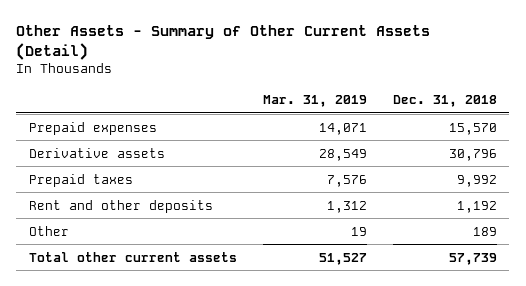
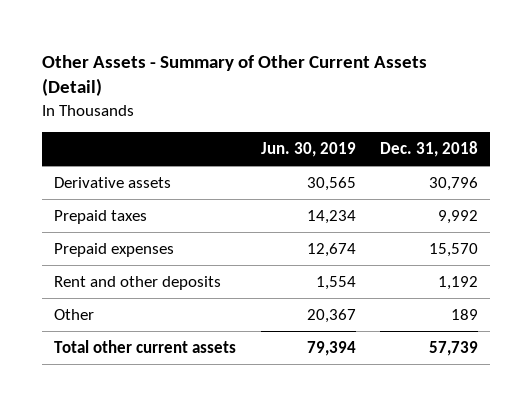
[262,95,367,108] Mar. 31, 2019 -> none
none -> [260,142,356,158] Jun. 30, 2019
[29,121,158,135] Prepaid expenses -> [54,242,175,257] Prepaid expenses

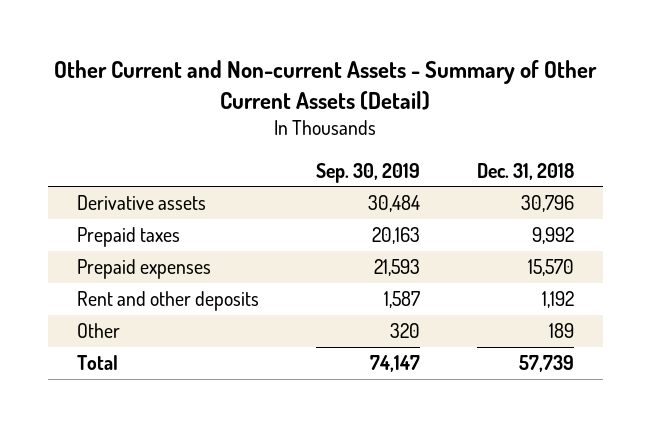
[42,54,428,97] Other Assets - Summary of Other Current Assets (Detail) -> [54,60,598,110] Other Current and Non-current Assets - Summary of Other Current Assets (Detail)
[260,142,356,158] Jun. 30, 2019 -> none
none -> [315,162,420,183] Sep. 30, 2019
[54,339,237,353] Total other current assets -> [76,354,118,370] Total

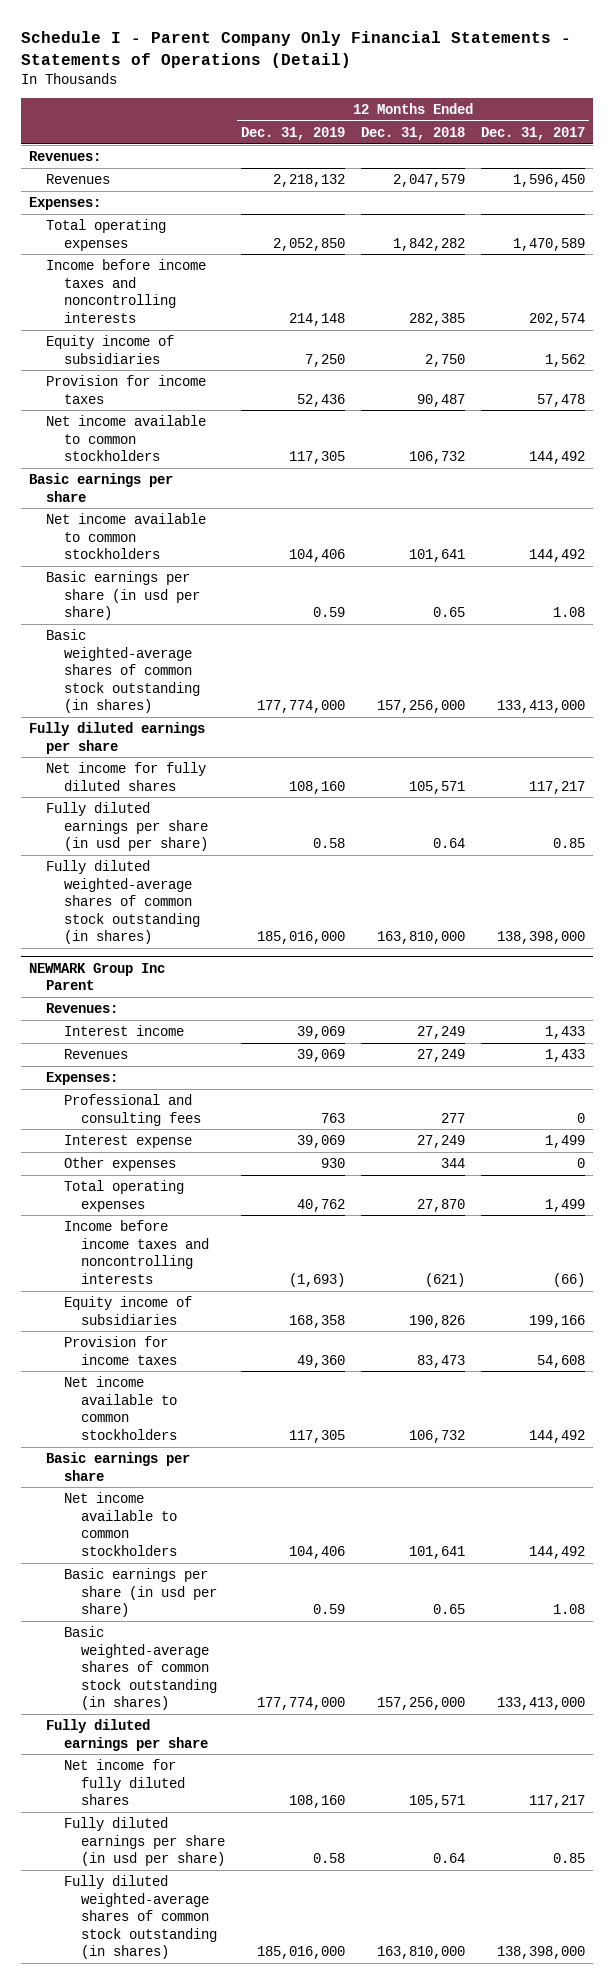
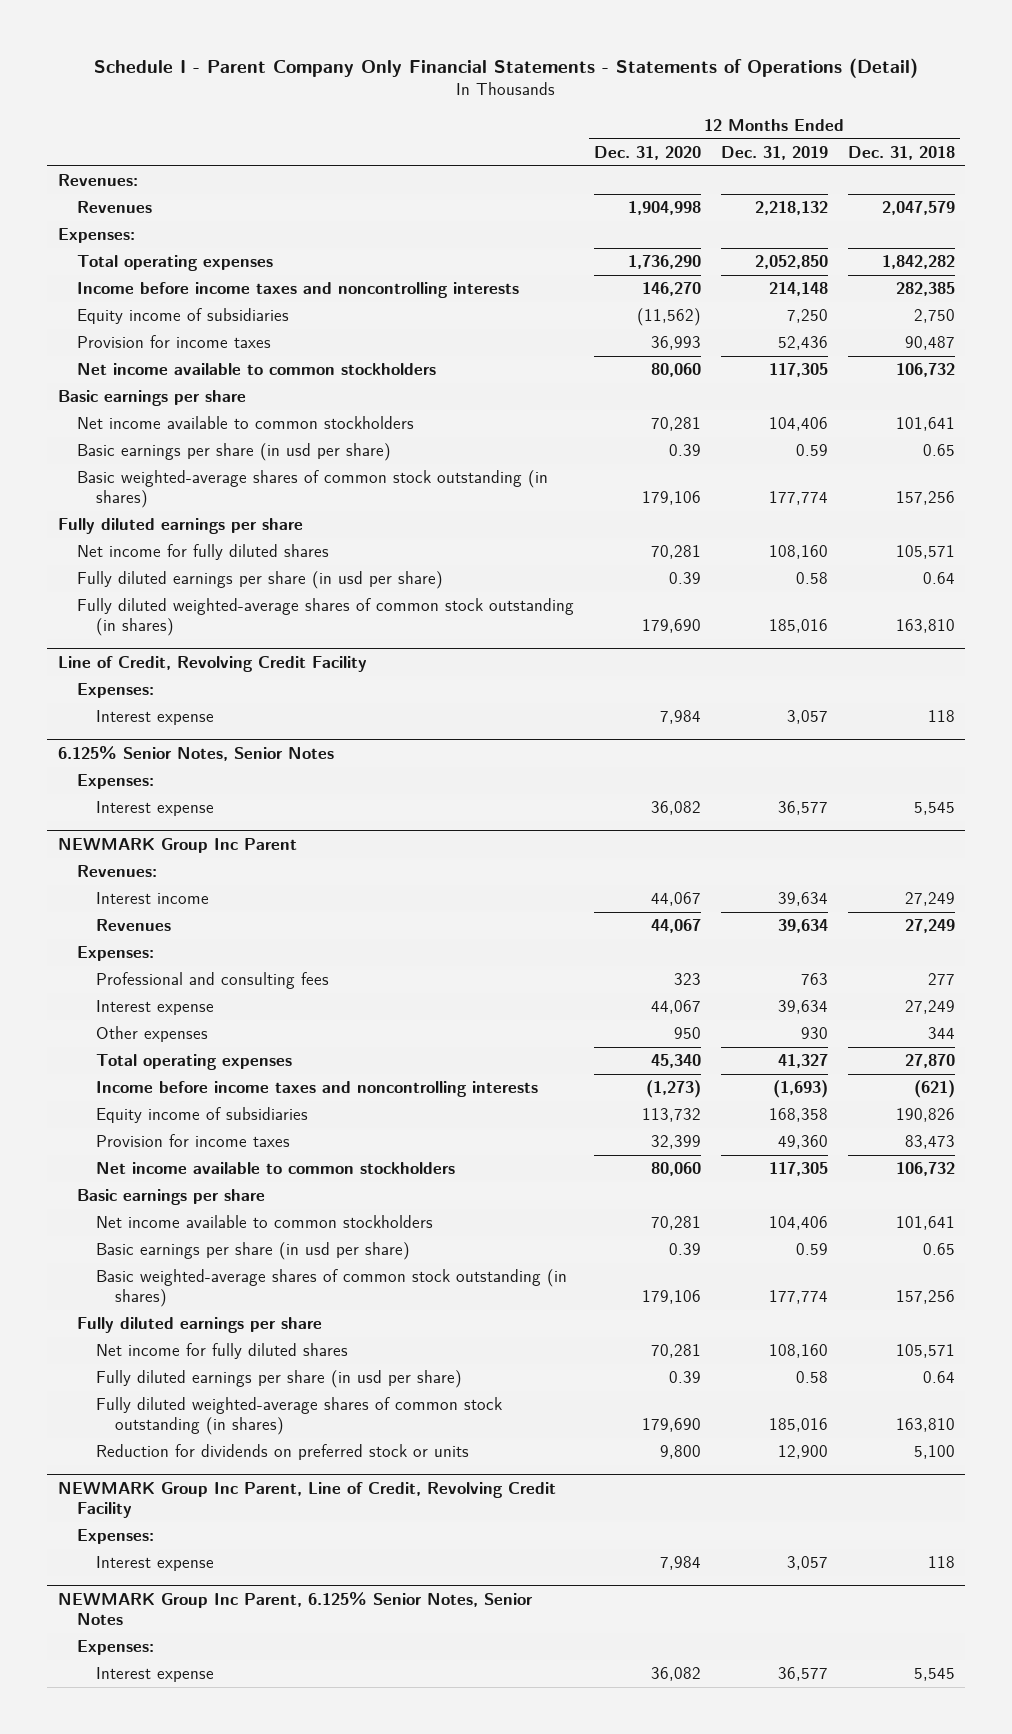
[480,126,585,140] Dec. 31, 2017 -> none
none -> [593,145,701,160] Dec. 31, 2020
[256,700,345,714] 177,774,000 -> [768,491,828,506] 177,774
[376,700,465,714] 157,256,000 -> [895,491,955,506] 157,256
[256,931,345,945] 185,016,000 -> [768,619,828,634] 185,016
[376,931,465,945] 163,810,000 -> [895,619,955,634] 163,810
none -> [57,656,367,673] Line of Credit, Revolving Credit Facility
none -> [76,683,154,699] Expenses:
none -> [95,710,214,726] Interest expense
none -> [57,746,334,762] 6.125% Senior Notes, Senior Notes
none -> [76,774,154,790] Expenses:
none -> [95,801,214,817] Interest expense
[296,1026,345,1040] 39,069 -> [777,892,828,907] 39,634
[296,1049,345,1063] 39,069 -> [777,919,828,934] 39,634
[296,1135,345,1149] 39,069 -> [777,1000,828,1015] 39,634
[296,1198,345,1212] 40,762 -> [777,1054,828,1069] 41,327
[256,1697,345,1711] 177,774,000 -> [768,1290,828,1305] 177,774
[376,1697,465,1711] 157,256,000 -> [895,1290,955,1305] 157,256
[256,1946,345,1960] 185,016,000 -> [768,1418,828,1433] 185,016
[376,1946,465,1960] 163,810,000 -> [895,1418,955,1433] 163,810
none -> [95,1444,469,1461] Reduction for dividends on preferred stock or units
none -> [57,1482,556,1518] NEWMARK Group Inc Parent, Line of Credit, Revolving Credit Facility
none -> [76,1529,154,1545] Expenses:
none -> [95,1556,214,1572] Interest expense
none -> [57,1592,533,1625] NEWMARK Group Inc Parent, 6.125% Senior Notes, Senior Notes
none -> [76,1640,154,1656] Expenses:
none -> [95,1667,214,1683] Interest expense

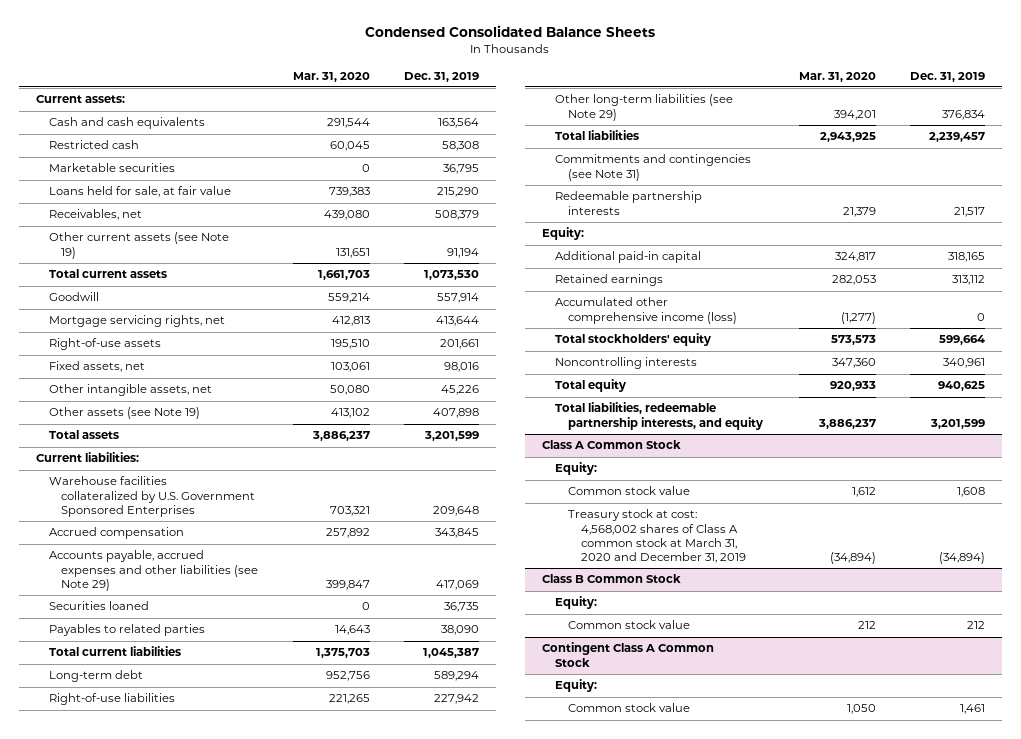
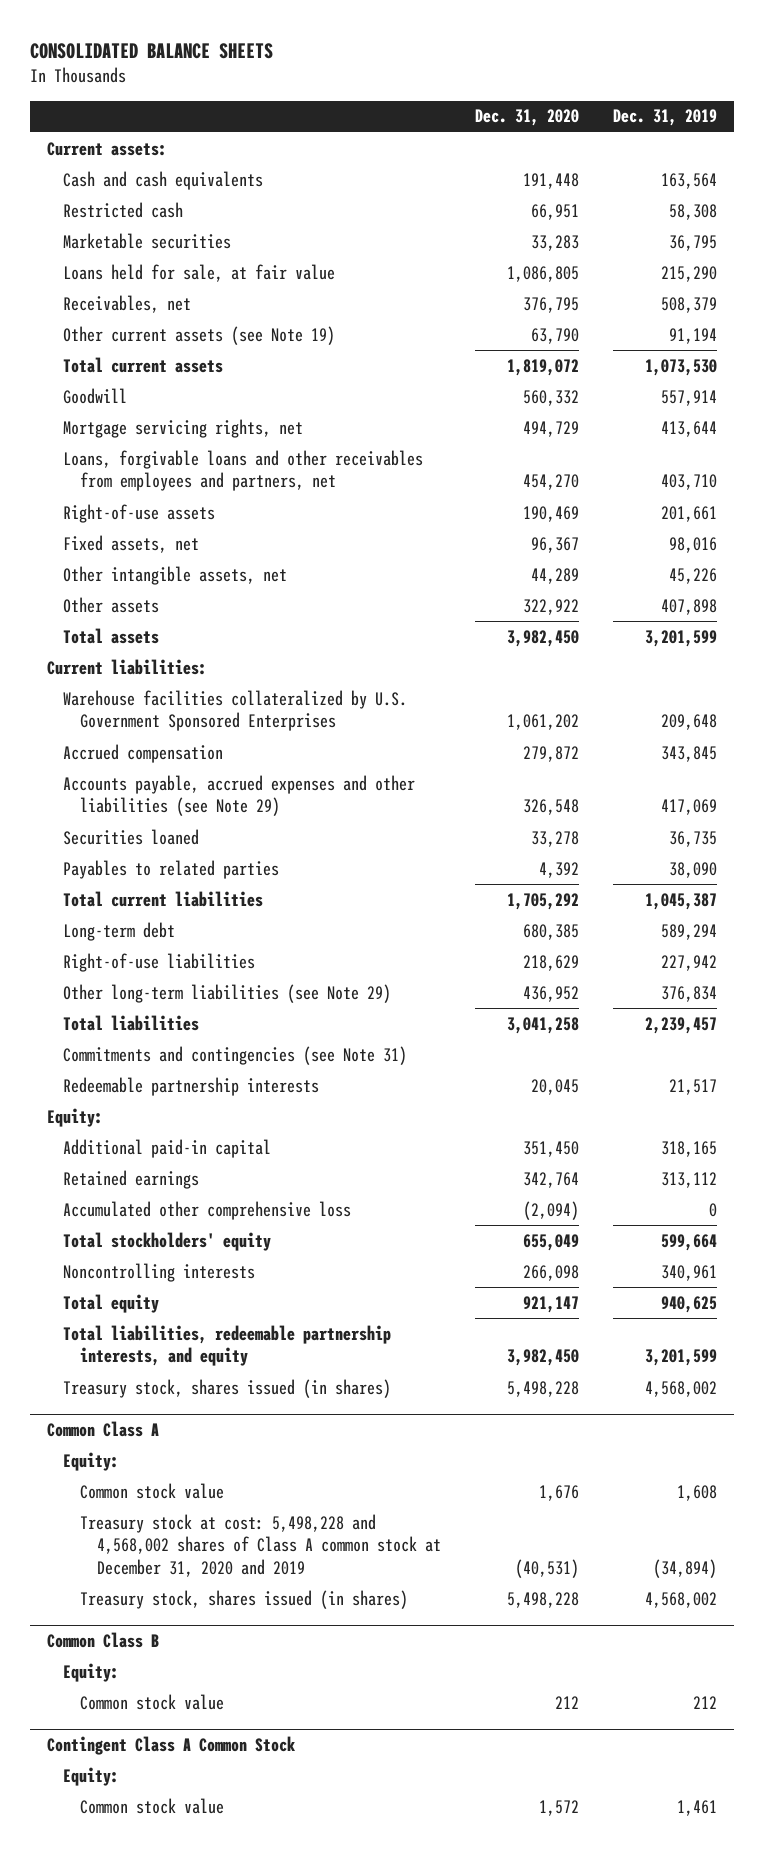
[365,24,656,37] Condensed Consolidated Balance Sheets -> [29,42,273,59] CONSOLIDATED BALANCE SHEETS
[292,71,370,82] Mar. 31, 2020 -> none
none -> [474,109,579,127] Dec. 31, 2020
none -> [63,449,424,492] Loans, forgivable loans and other receivables from employees and partners, net
[48,407,200,420] Other assets (see Note 19) -> [63,596,160,613] Other assets
[554,297,737,324] Accumulated other comprehensive income (loss) -> [63,1200,352,1220] Accumulated other comprehensive loss
none -> [63,1378,392,1398] Treasury stock, shares issued (in shares)
[542,440,682,450] Class A Common Stock -> [46,1421,159,1438] Common Class A
[567,509,746,564] Treasury stock at cost: 4,568,002 shares of Class A common stock at March 31, 2020 and December 31, 2019 -> [79,1513,441,1577] Treasury stock at cost: 5,498,228 and 4,568,002 shares of Class A common stock at December 31, 2020 and 2019
none -> [79,1589,408,1609] Treasury stock, shares issued (in shares)
[542,574,682,584] Class B Common Stock -> [46,1632,159,1649] Common Class B

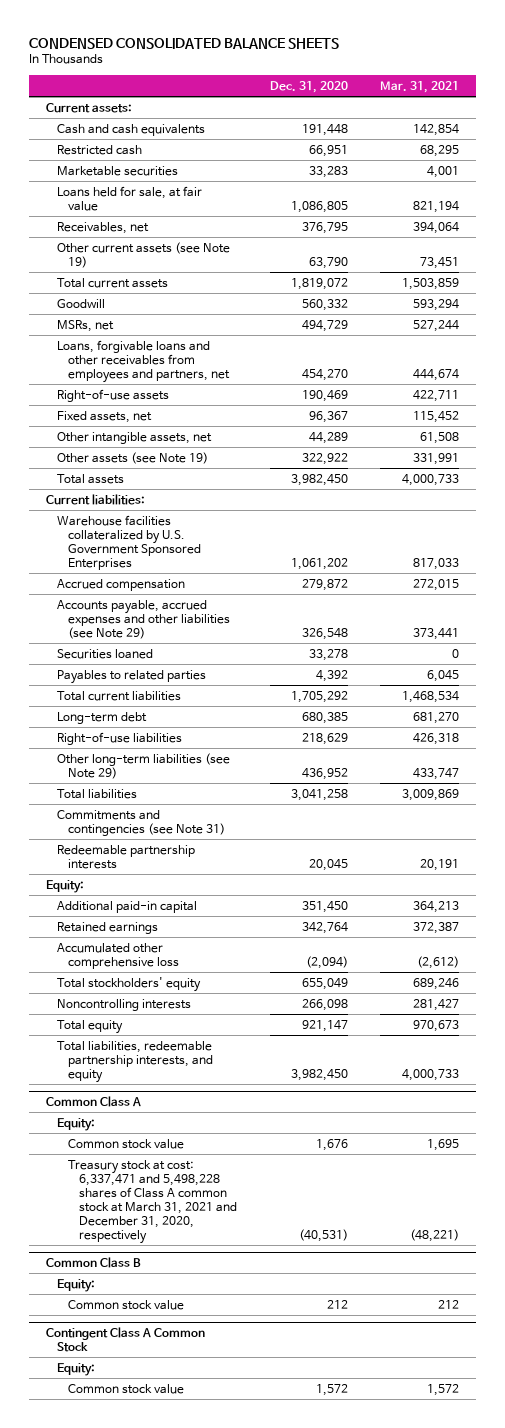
[29,42,273,59] CONSOLIDATED BALANCE SHEETS -> [29,37,340,49] CONDENSED CONSOLIDATED BALANCE SHEETS
[612,109,717,127] Dec. 31, 2019 -> none
none -> [380,81,460,94] Mar. 31, 2021
[63,418,304,438] Mortgage servicing rights, net -> [56,319,114,332] MSRs, net
[63,596,160,613] Other assets -> [56,451,208,464] Other assets (see Note 19)
[63,1378,392,1398] Treasury stock, shares issued (in shares) -> none
[79,1589,408,1609] Treasury stock, shares issued (in shares) -> none
[79,1513,441,1577] Treasury stock at cost: 5,498,228 and 4,568,002 shares of Class A common stock at December 31, 2020 and 2019 -> [67,1159,237,1244] Treasury stock at cost: 6,337,471 and 5,498,228 shares of Class A common stock at March 31, 2021 and December 31, 2020, respectively

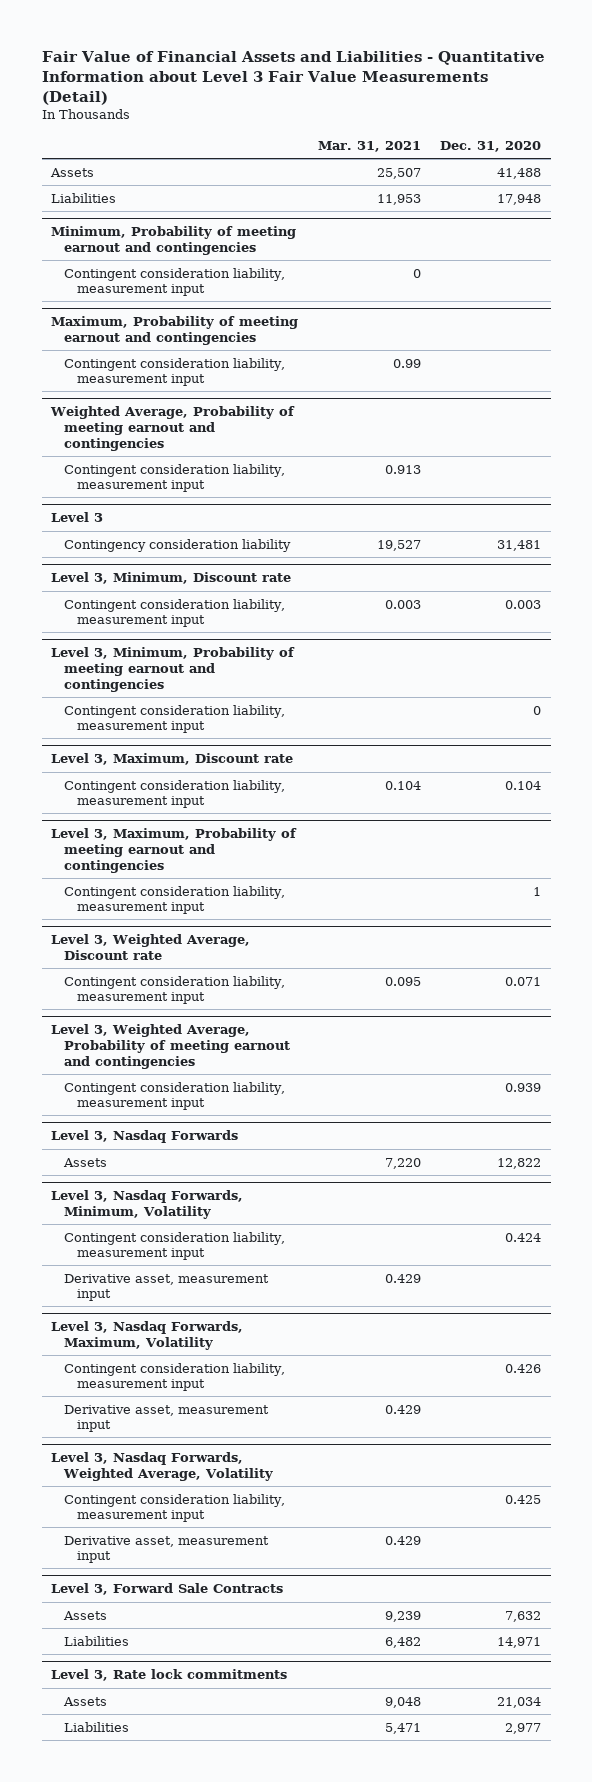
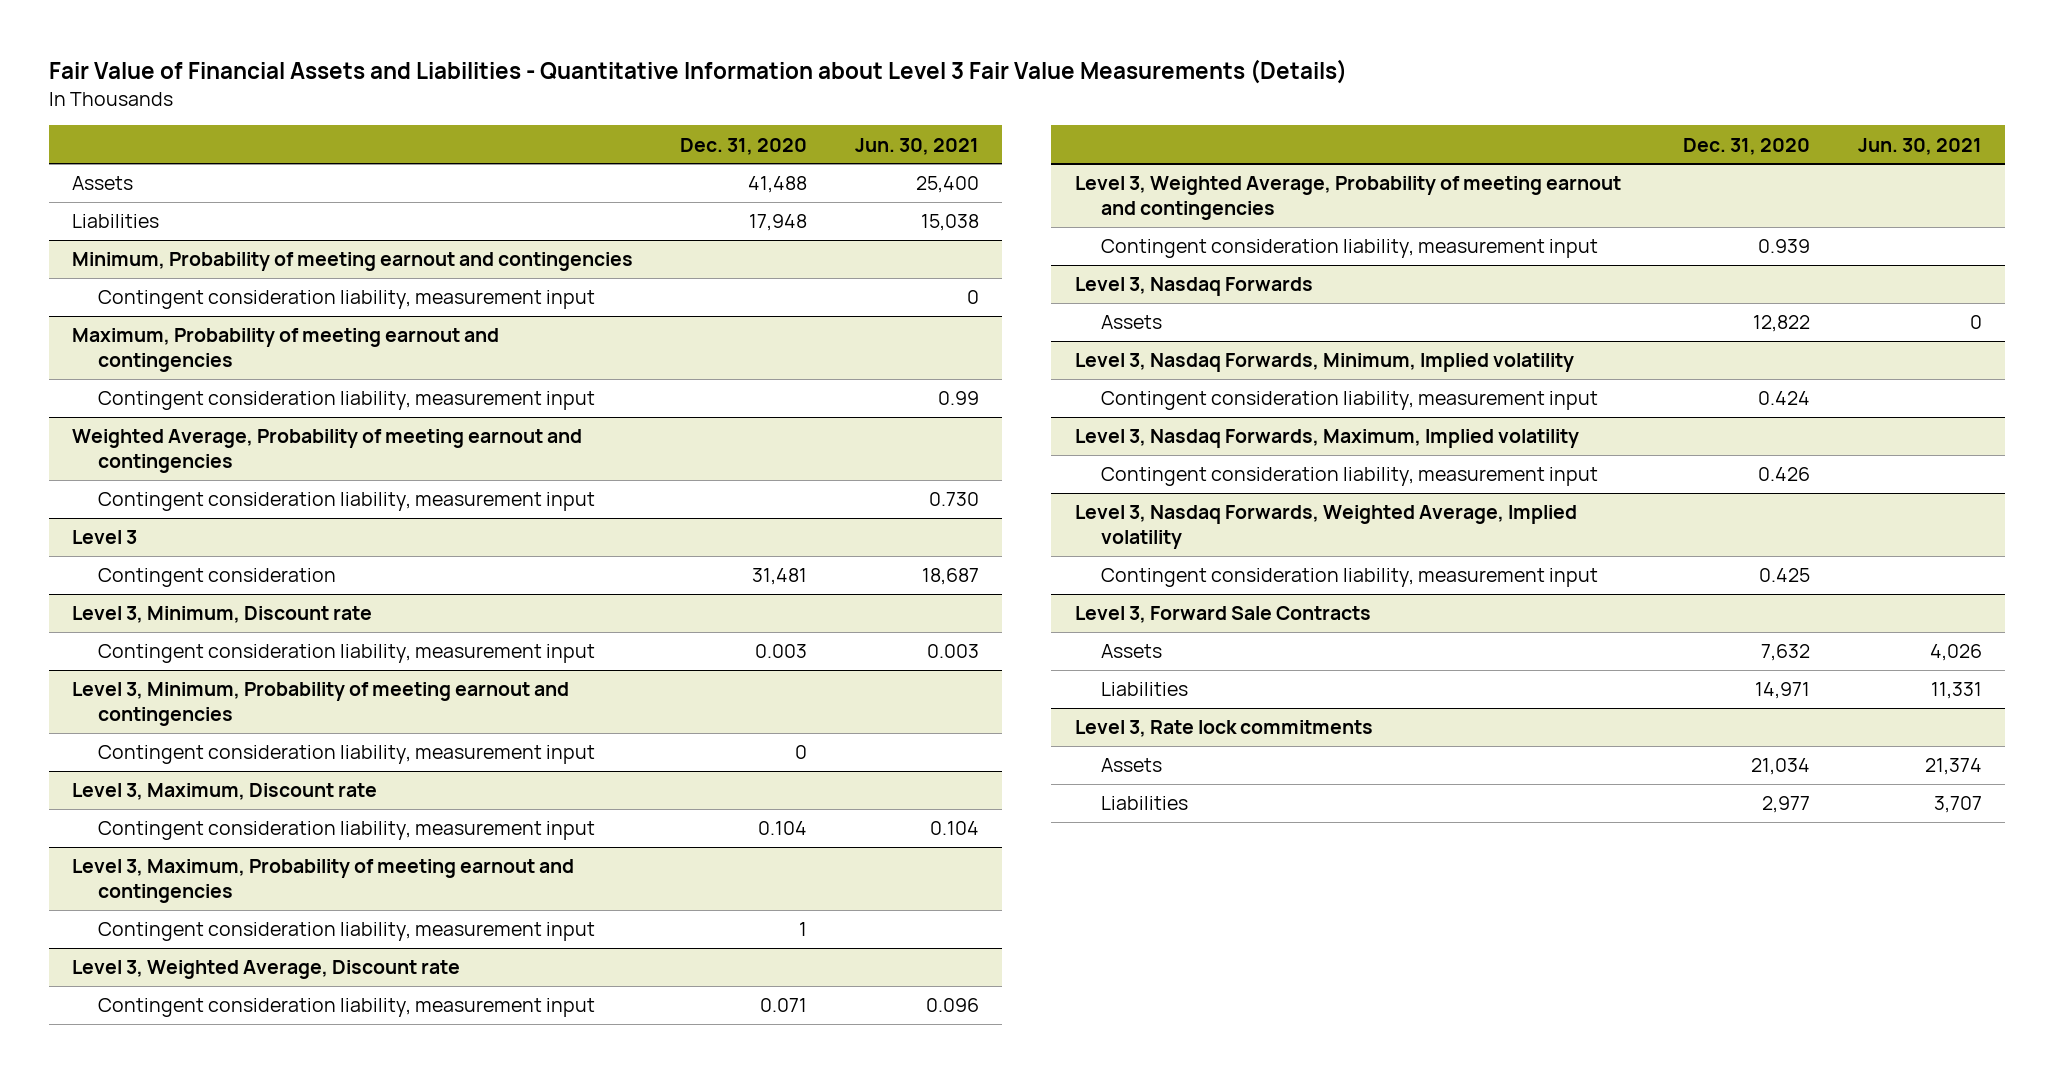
[41,50,545,105] Fair Value of Financial Assets and Liabilities - Quantitative Information about Level 3 Fair Value Measurements (Detail) -> [48,59,1347,85] Fair Value of Financial Assets and Liabilities - Quantitative Information about Level 3 Fair Value Measurements (Details)
[317,140,421,152] Mar. 31, 2021 -> none
none -> [854,137,979,155] Jun. 30, 2021
[63,538,291,552] Contingency consideration liability -> [98,568,337,588] Contingent consideration
[51,1190,244,1220] Level 3, Nasdaq Forwards, Minimum, Volatility -> [1075,353,1575,373] Level 3, Nasdaq Forwards, Minimum, Implied volatility
[63,1273,269,1302] Derivative asset, measurement input -> none
[51,1321,244,1351] Level 3, Nasdaq Forwards, Maximum, Volatility -> [1075,429,1580,449] Level 3, Nasdaq Forwards, Maximum, Implied volatility
[63,1404,269,1433] Derivative asset, measurement input -> none
[51,1452,273,1482] Level 3, Nasdaq Forwards, Weighted Average, Volatility -> [1075,505,1578,549] Level 3, Nasdaq Forwards, Weighted Average, Implied volatility
[63,1535,269,1564] Derivative asset, measurement input -> none

